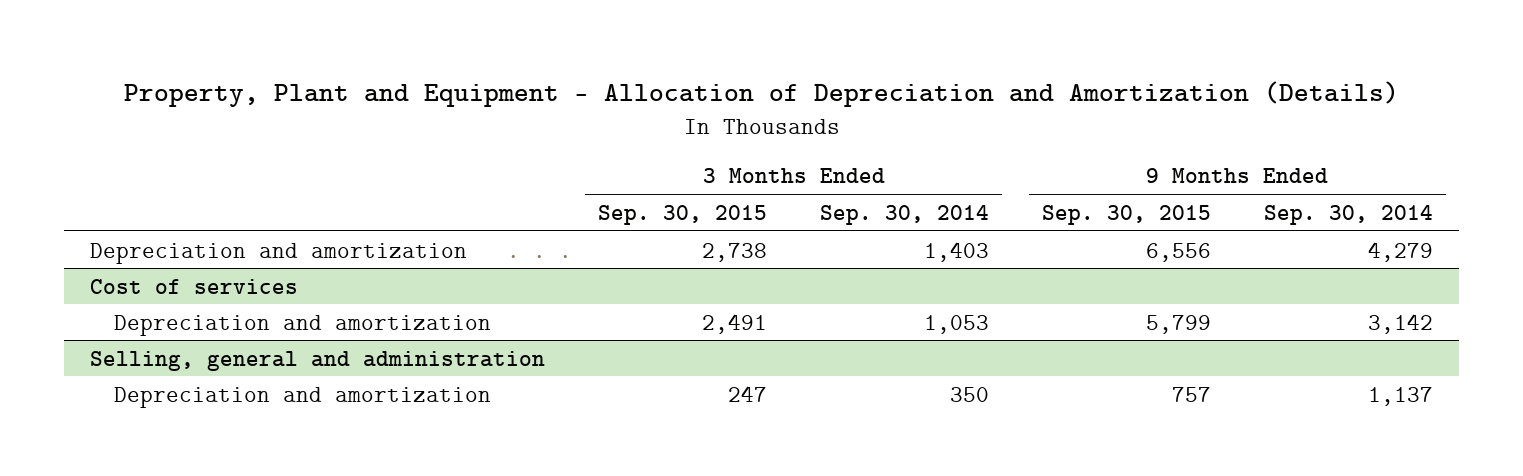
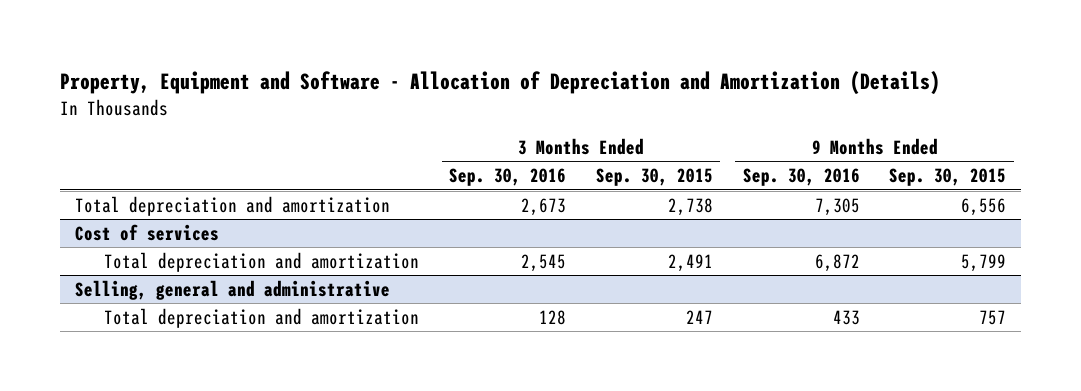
[123,81,1399,108] Property, Plant and Equipment - Allocation of Depreciation and Amortization (Details) -> [59,71,940,96] Property, Equipment and Software - Allocation of Depreciation and Amortization (Details)
[820,204,990,225] Sep. 30, 2014 -> none
[1263,204,1433,225] Sep. 30, 2014 -> none
none -> [449,168,567,187] Sep. 30, 2016
none -> [742,168,860,187] Sep. 30, 2016
[90,242,468,264] Depreciation and amortization -> [74,195,390,216] Total depreciation and amortization
[113,314,491,336] Depreciation and amortization -> [104,251,420,272] Total depreciation and amortization
[90,350,546,371] Selling, general and administration -> [74,279,390,300] Selling, general and administrative
[113,386,491,408] Depreciation and amortization -> [104,307,420,328] Total depreciation and amortization

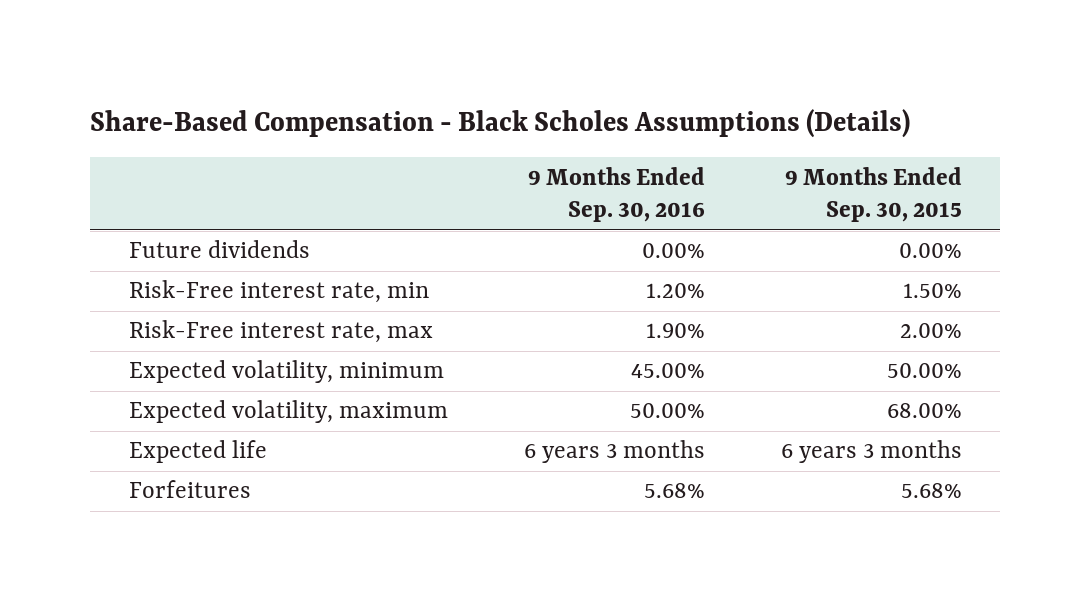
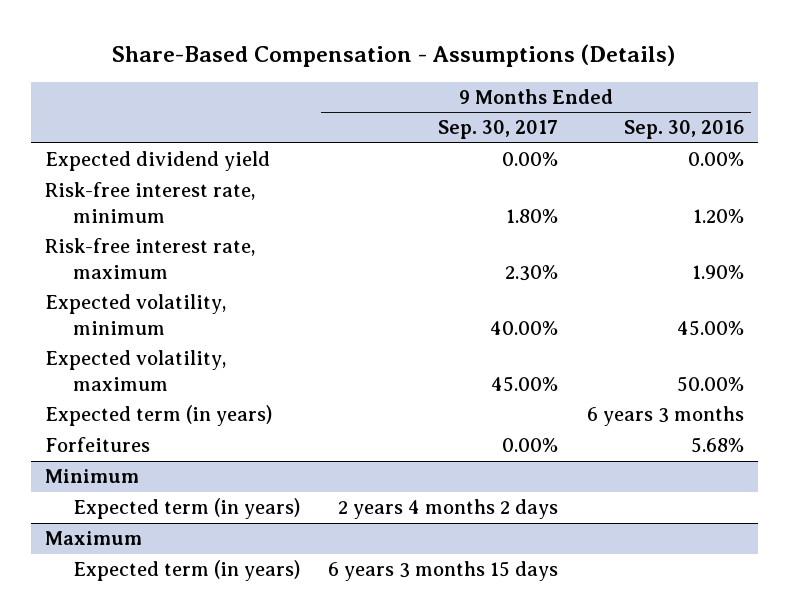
[90,109,911,139] Share-Based Compensation - Black Scholes Assumptions (Details) -> [112,43,676,67] Share-Based Compensation - Assumptions (Details)
[785,166,963,223] 9 Months Ended Sep. 30, 2015 -> none
none -> [438,120,559,140] Sep. 30, 2017
[128,240,310,259] Future dividends -> [44,151,270,172] Expected dividend yield
[128,280,429,304] Risk-Free interest rate, min -> [44,182,255,223] Risk-free interest rate, minimum
[128,320,433,344] Risk-Free interest rate, max -> [44,238,255,279] Risk-free interest rate, maximum
[128,440,267,464] Expected life -> [44,405,272,427] Expected term (in years)
none -> [44,469,139,484] Minimum
none -> [73,498,301,520] Expected term (in years)
none -> [44,531,142,546] Maximum
none -> [73,560,301,582] Expected term (in years)

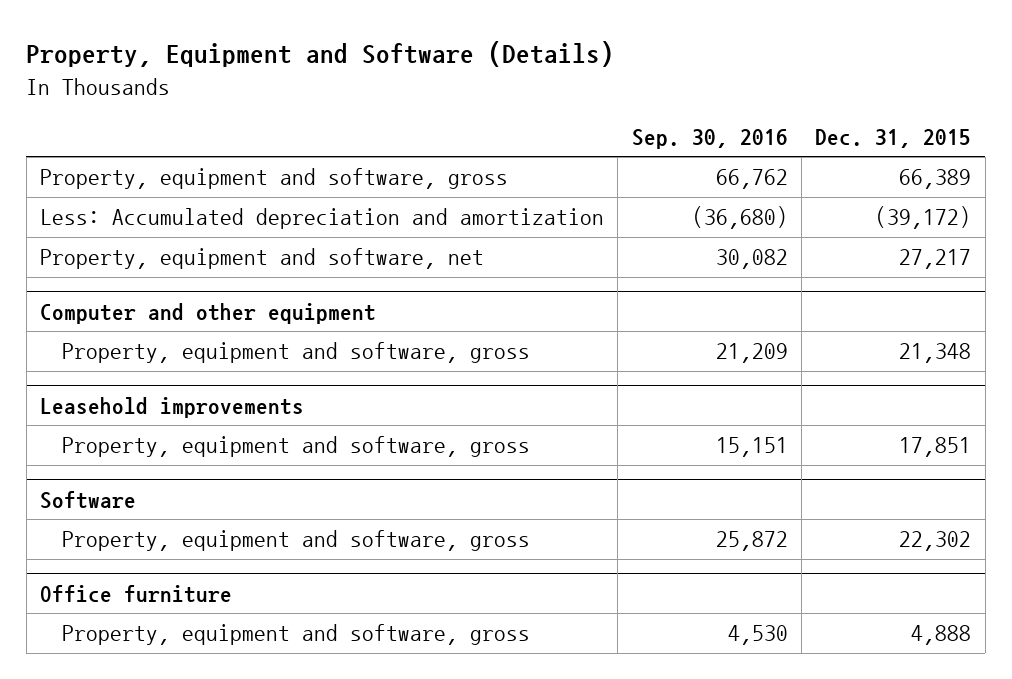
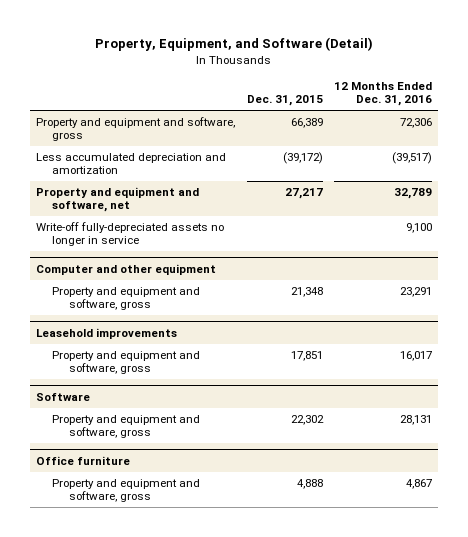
[26,41,615,68] Property, Equipment and Software (Details) -> [95,37,374,52] Property, Equipment, and Software (Detail)
[631,129,788,150] Sep. 30, 2016 -> none
none -> [334,81,433,107] 12 Months Ended Dec. 31, 2016
[40,168,509,190] Property, equipment and software, gross -> [35,117,235,142] Property and equipment and software, gross
[40,208,605,230] Less: Accumulated depreciation and amortization -> [35,153,226,175] Less accumulated depreciation and amortization
[40,248,485,270] Property, equipment and software, net -> [35,187,199,213] Property and equipment and software, net
none -> [35,222,224,247] Write-off fully-depreciated assets no longer in service
[62,342,531,364] Property, equipment and software, gross -> [52,287,201,311] Property and equipment and software, gross
[62,436,531,458] Property, equipment and software, gross -> [52,351,201,375] Property and equipment and software, gross
[62,530,531,552] Property, equipment and software, gross -> [52,415,201,439] Property and equipment and software, gross
[62,624,531,646] Property, equipment and software, gross -> [52,479,201,503] Property and equipment and software, gross

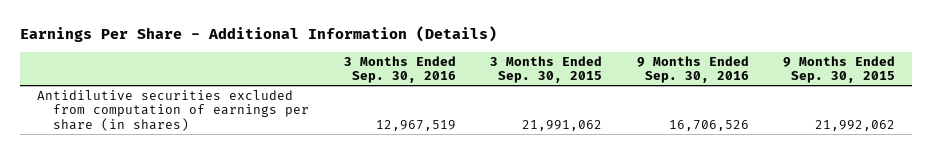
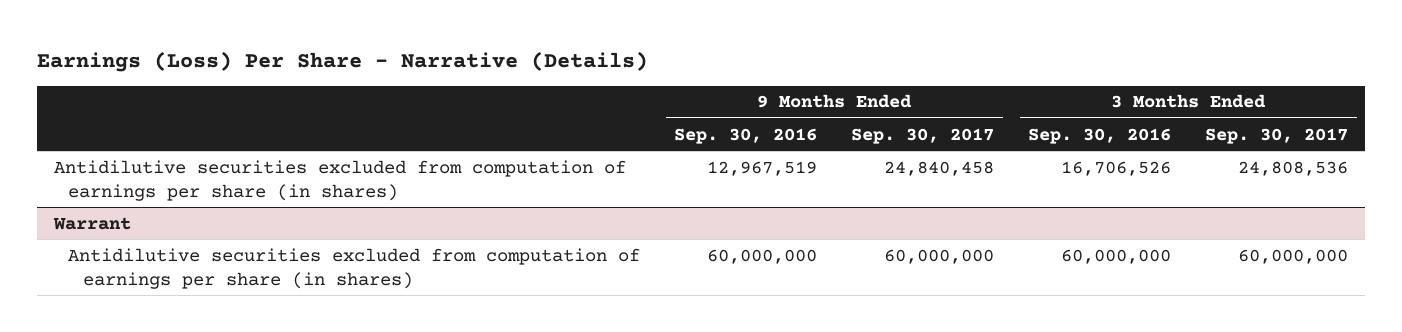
[19,26,497,43] Earnings Per Share - Additional Information (Details) -> [37,50,649,72] Earnings (Loss) Per Share - Narrative (Details)
[490,55,603,84] 3 Months Ended Sep. 30, 2015 -> none
[783,55,896,84] 9 Months Ended Sep. 30, 2015 -> none
none -> [851,127,995,144] Sep. 30, 2017
none -> [1205,127,1349,144] Sep. 30, 2017
[375,119,456,131] 12,967,519 -> [1061,160,1172,176] 16,706,526
[668,119,749,131] 16,706,526 -> [707,160,818,176] 12,967,519
none -> [53,216,132,230] Warrant
none -> [68,247,641,289] Antidilutive securities excluded from computation of earnings per share (in shares)

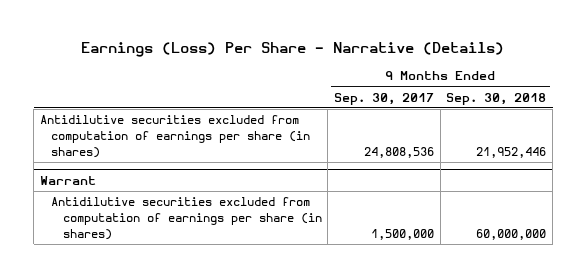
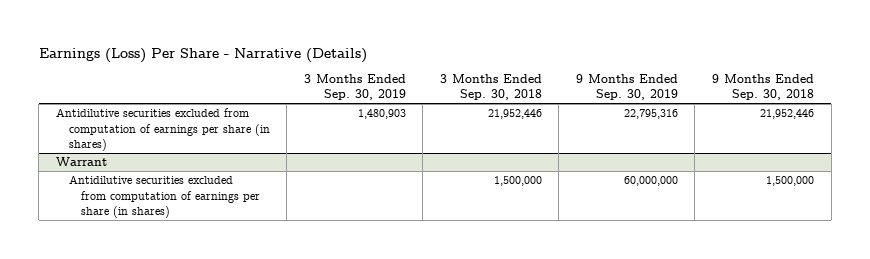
[334,92,435,105] Sep. 30, 2017 -> none
none -> [303,73,406,101] 3 Months Ended Sep. 30, 2019
none -> [439,73,542,101] 3 Months Ended Sep. 30, 2018
none -> [575,73,678,101] 9 Months Ended Sep. 30, 2019
[476,228,547,240] 60,000,000 -> [766,176,815,187] 1,500,000

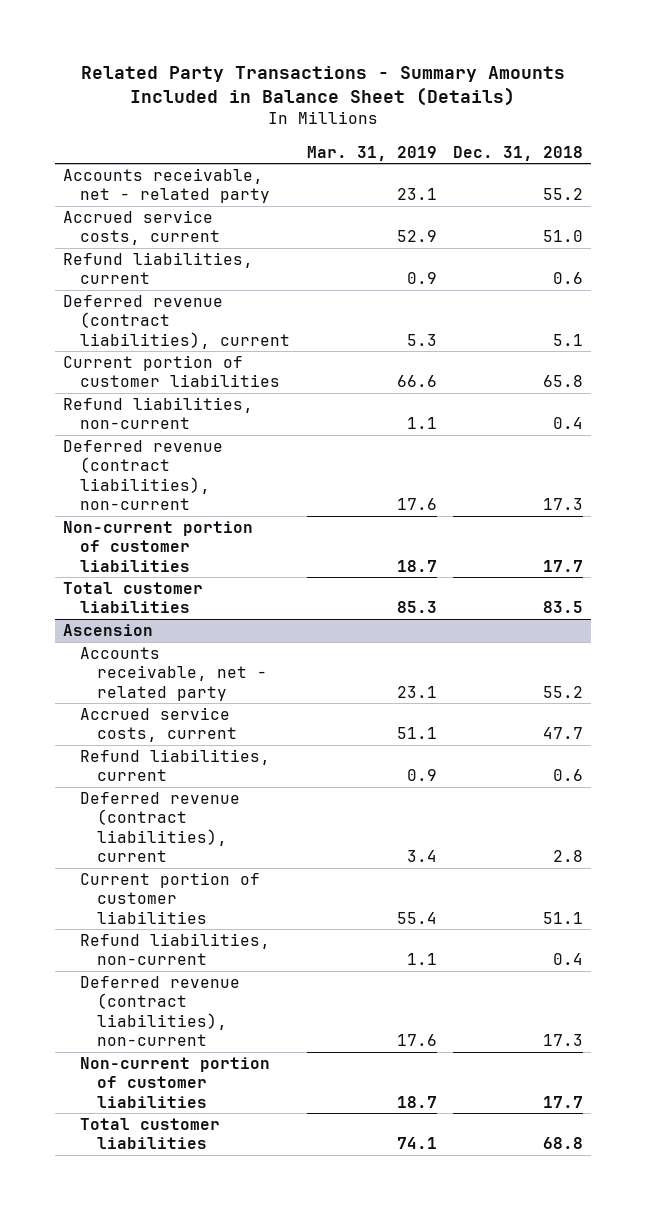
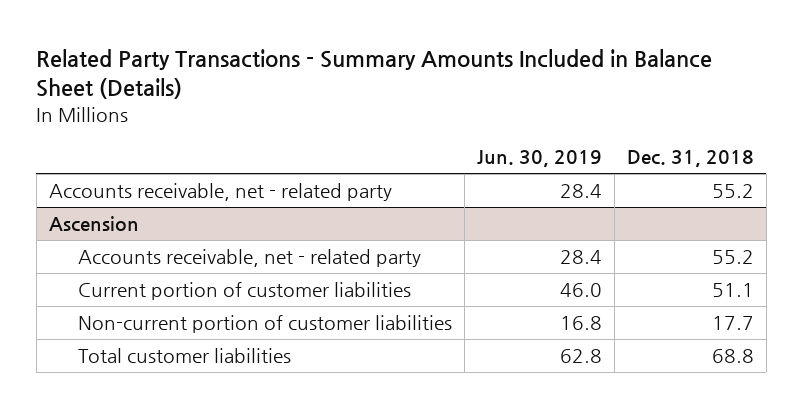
[306,145,437,161] Mar. 31, 2019 -> none
none -> [476,150,602,168] Jun. 30, 2019
[62,210,220,246] Accrued service costs, current -> none
[62,252,253,285] Refund liabilities, current -> none
[62,295,290,349] Deferred revenue (contract liabilities), current -> none
[62,355,280,388] Current portion of customer liabilities -> none
[62,397,253,430] Refund liabilities, non-current -> none
[62,440,223,510] Deferred revenue (contract liabilities), non-current -> none
[62,521,253,572] Non-current portion of customer liabilities -> none
[62,582,203,614] Total customer liabilities -> none
[79,707,237,743] Accrued service costs, current -> none
[79,749,270,782] Refund liabilities, current -> none
[79,792,240,862] Deferred revenue (contract liabilities), current -> none
[79,933,270,966] Refund liabilities, non-current -> none
[79,976,240,1046] Deferred revenue (contract liabilities), non-current -> none

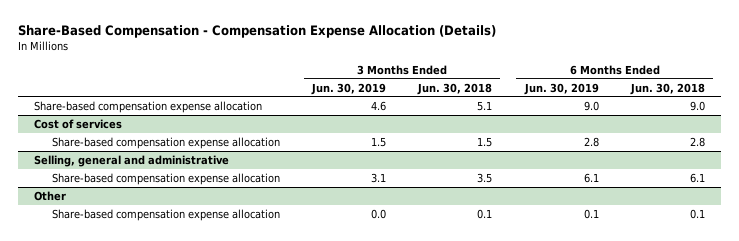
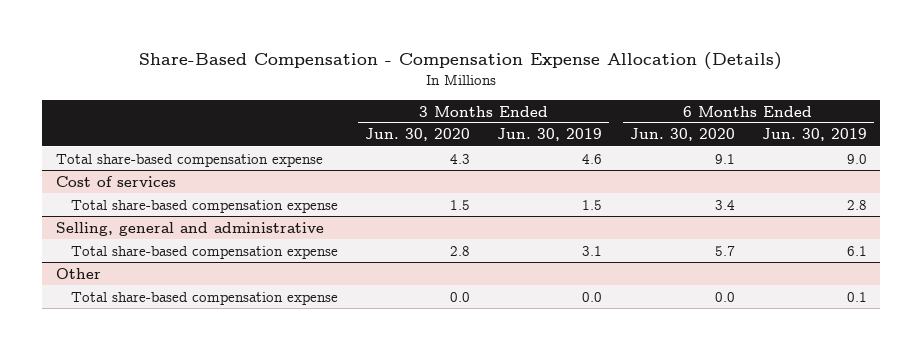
[417,82,493,95] Jun. 30, 2018 -> none
[629,82,705,95] Jun. 30, 2018 -> none
none -> [365,128,471,142] Jun. 30, 2020
none -> [629,128,735,142] Jun. 30, 2020
[34,100,263,113] Share-based compensation expense allocation -> [56,153,324,167] Total share-based compensation expense
[51,136,280,149] Share-based compensation expense allocation -> [70,199,338,213] Total share-based compensation expense
[51,172,280,185] Share-based compensation expense allocation -> [70,245,338,259] Total share-based compensation expense
[51,208,280,221] Share-based compensation expense allocation -> [70,291,338,305] Total share-based compensation expense

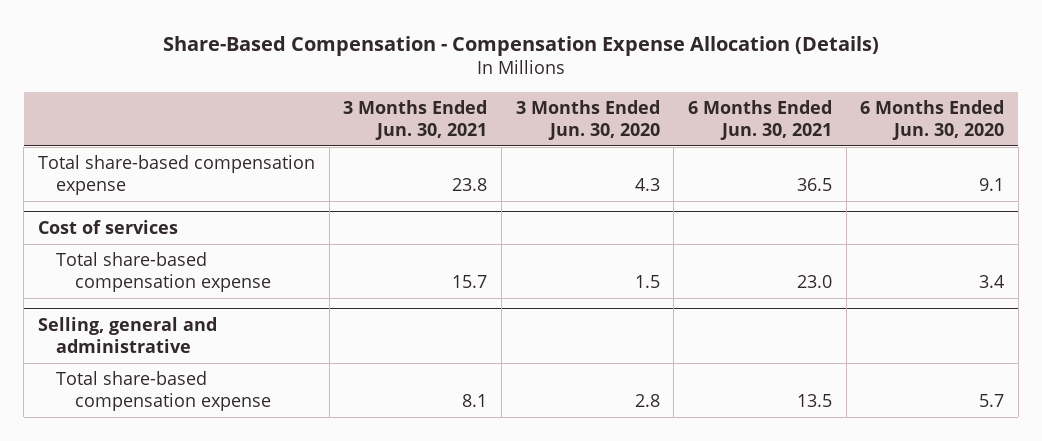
[497,128,603,142] Jun. 30, 2019 -> none
[761,128,867,142] Jun. 30, 2019 -> none
none -> [343,99,488,140] 3 Months Ended Jun. 30, 2021
none -> [687,99,832,140] 6 Months Ended Jun. 30, 2021
[56,267,102,279] Other -> none
[70,291,338,305] Total share-based compensation expense -> none

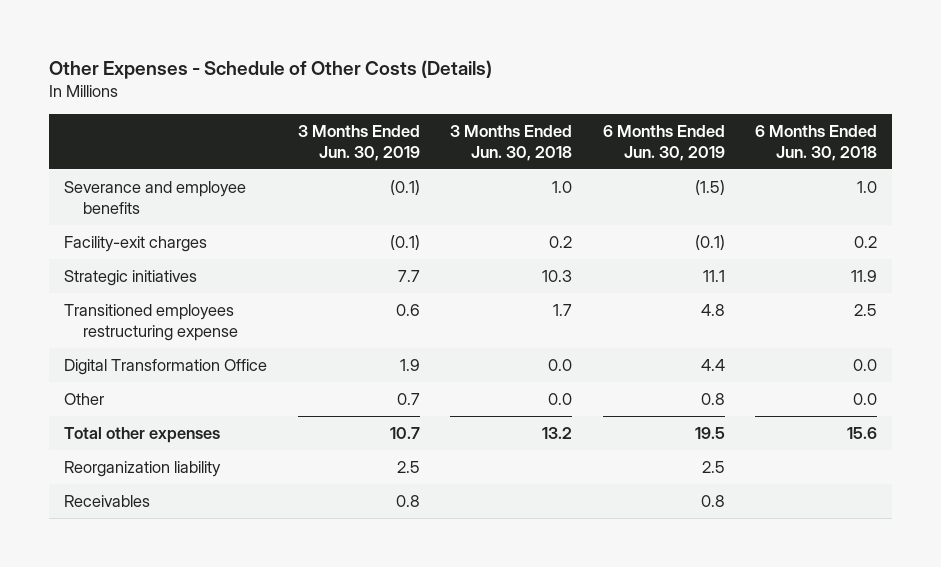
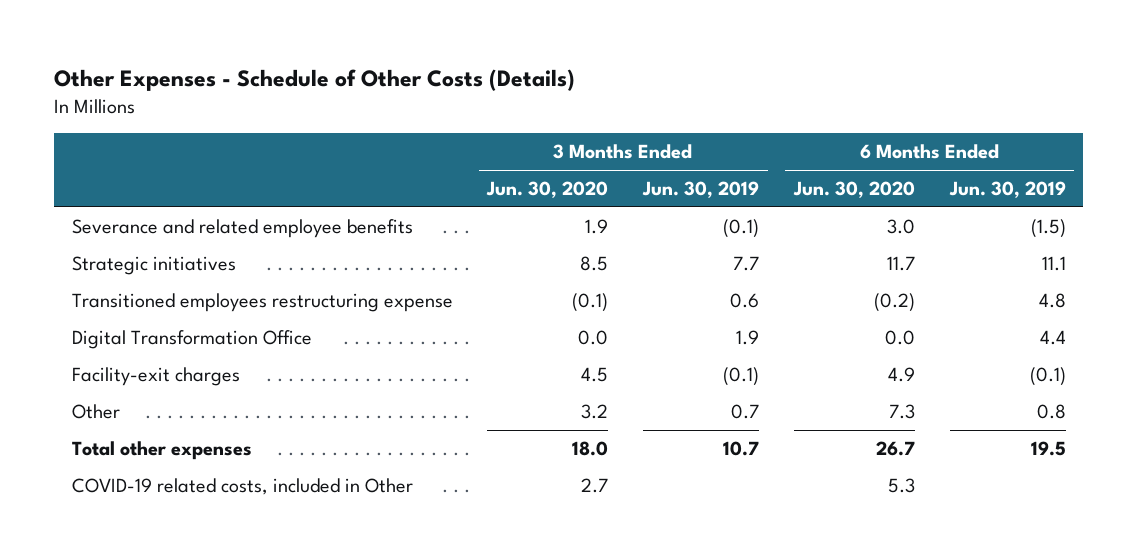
[450,124,573,161] 3 Months Ended Jun. 30, 2018 -> none
[754,124,877,161] 6 Months Ended Jun. 30, 2018 -> none
none -> [486,181,609,199] Jun. 30, 2020
none -> [792,181,915,199] Jun. 30, 2020
[64,181,247,214] Severance and employee benefits -> [71,219,413,239] Severance and related employee benefits
[64,236,208,253] Facility-exit charges -> [71,367,240,387] Facility-exit charges
[64,461,222,478] Reorganization liability -> none
[64,495,151,508] Receivables -> none
none -> [71,478,413,496] COVID-19 related costs, included in Other

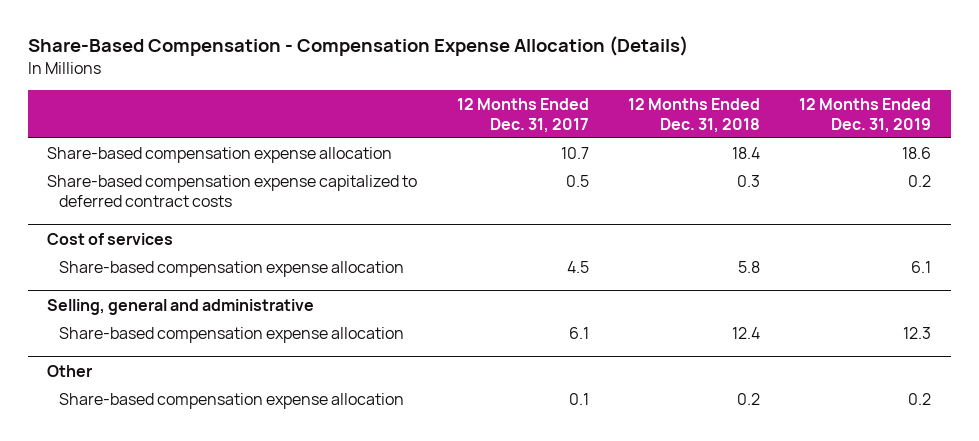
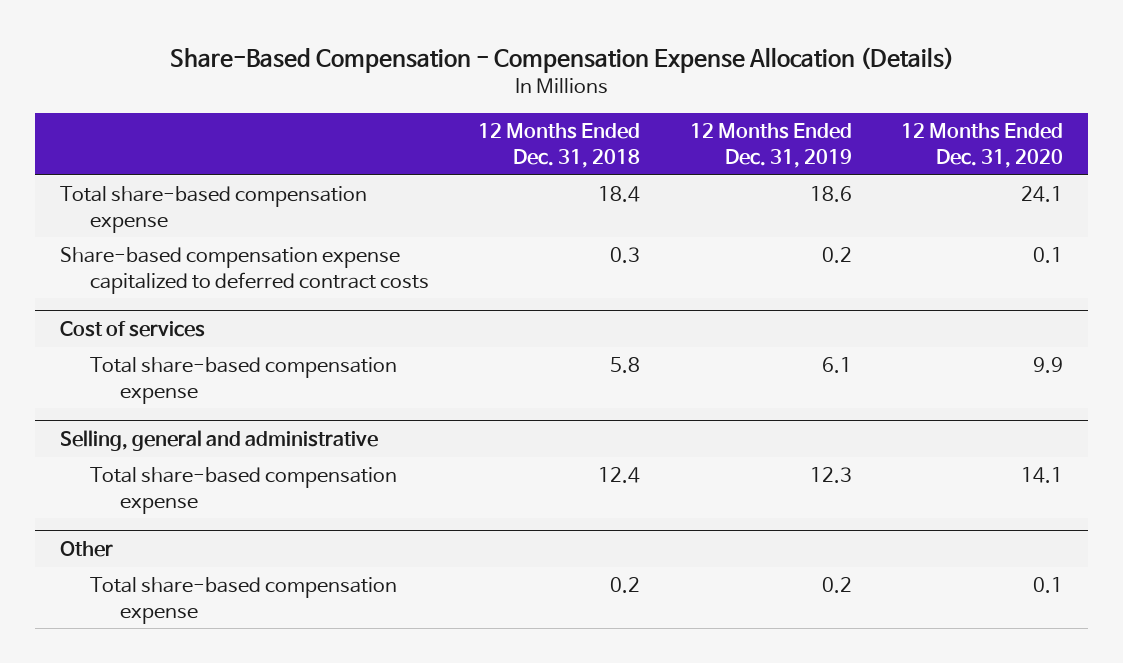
[456,97,589,133] 12 Months Ended Dec. 31, 2017 -> none
none -> [901,123,1064,169] 12 Months Ended Dec. 31, 2020
[47,146,393,163] Share-based compensation expense allocation -> [59,186,367,233] Total share-based compensation expense
[58,260,404,277] Share-based compensation expense allocation -> [89,357,397,404] Total share-based compensation expense
[58,326,404,343] Share-based compensation expense allocation -> [89,467,397,514] Total share-based compensation expense
[58,392,404,409] Share-based compensation expense allocation -> [89,577,397,624] Total share-based compensation expense

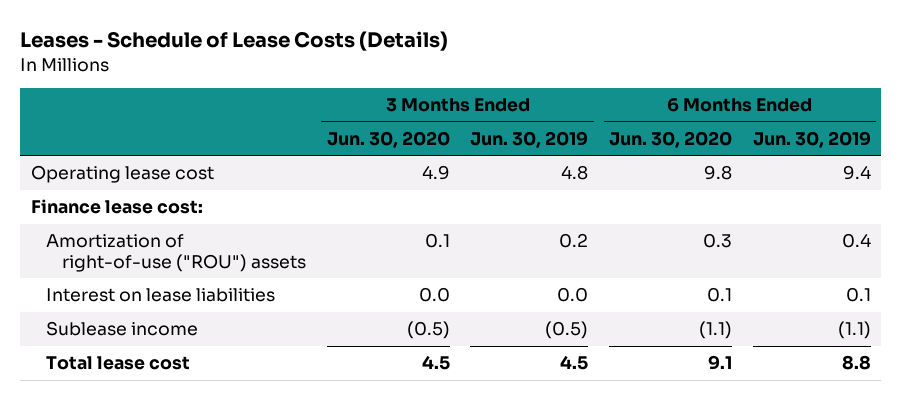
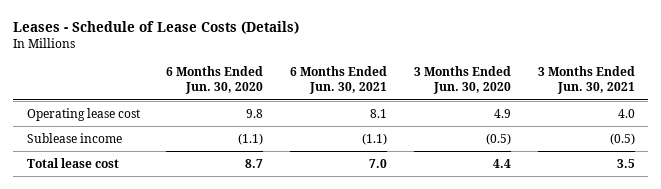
[470,130,589,148] Jun. 30, 2019 -> none
[752,130,871,148] Jun. 30, 2019 -> none
none -> [290,66,388,95] 6 Months Ended Jun. 30, 2021
none -> [537,66,635,95] 3 Months Ended Jun. 30, 2021
[30,199,203,215] Finance lease cost: -> none
[46,234,306,272] Amortization of right-of-use ("ROU") assets -> none
[46,288,276,303] Interest on lease liabilities -> none
[421,355,450,371] 4.5 -> [493,158,512,168] 4.4
[708,355,733,371] 9.1 -> [245,158,264,168] 8.7

